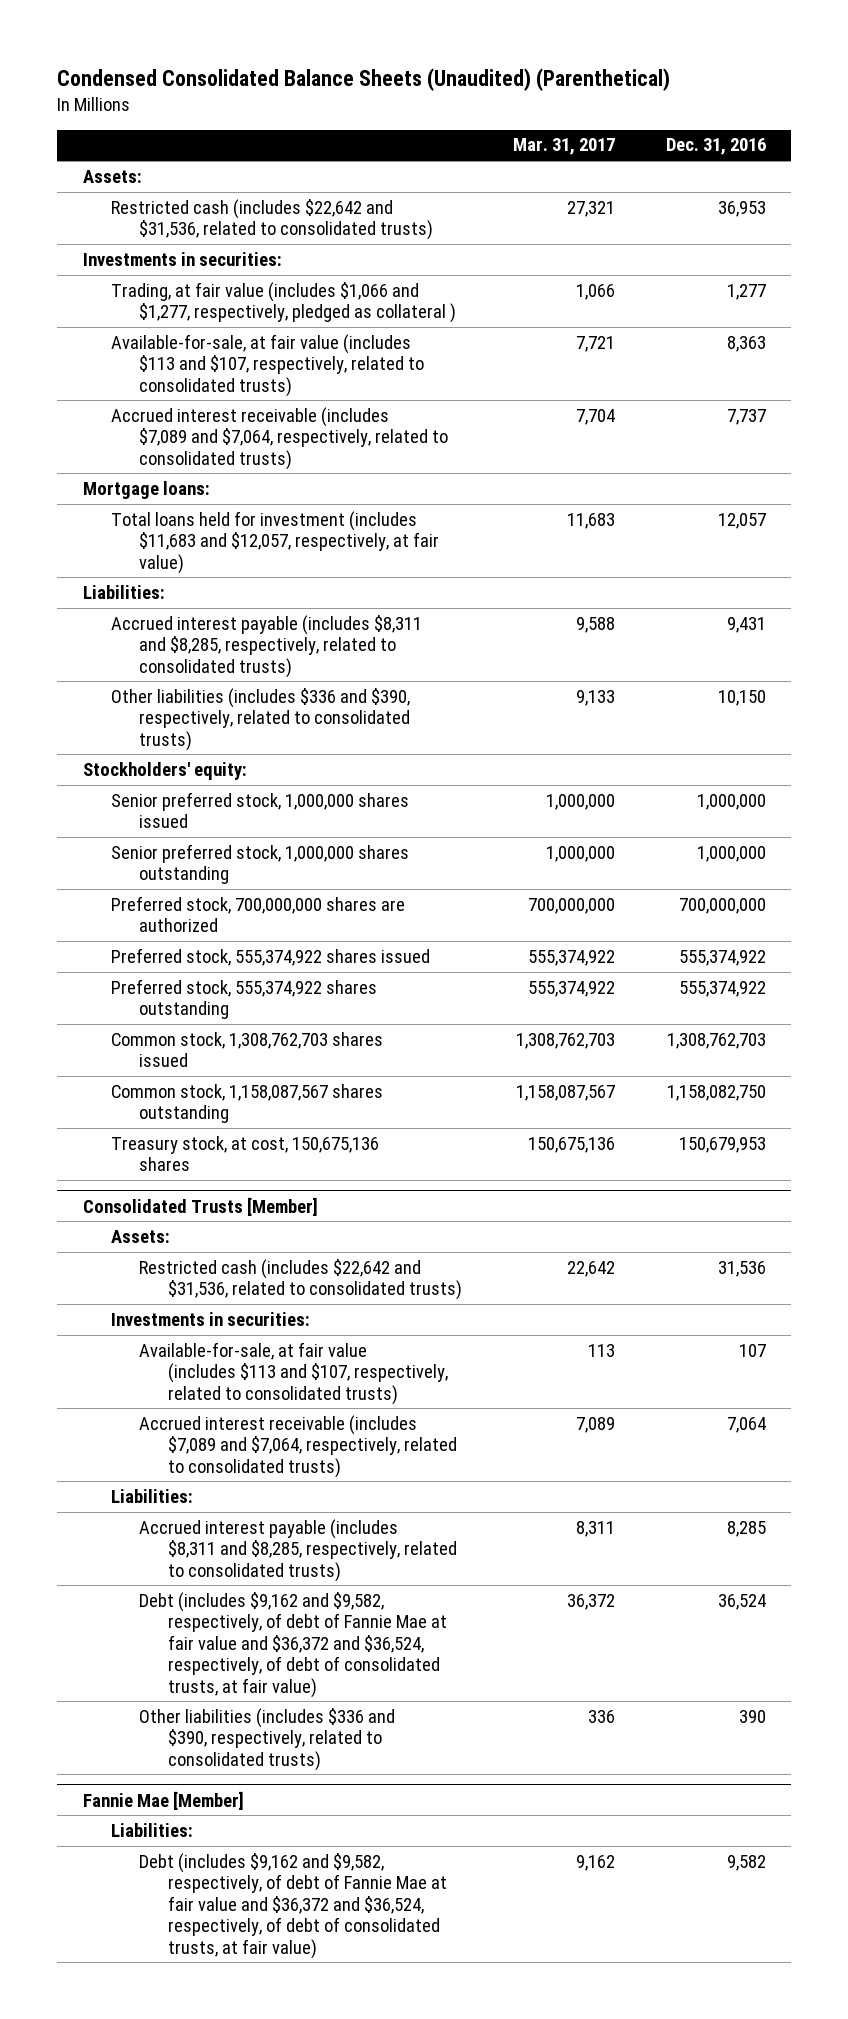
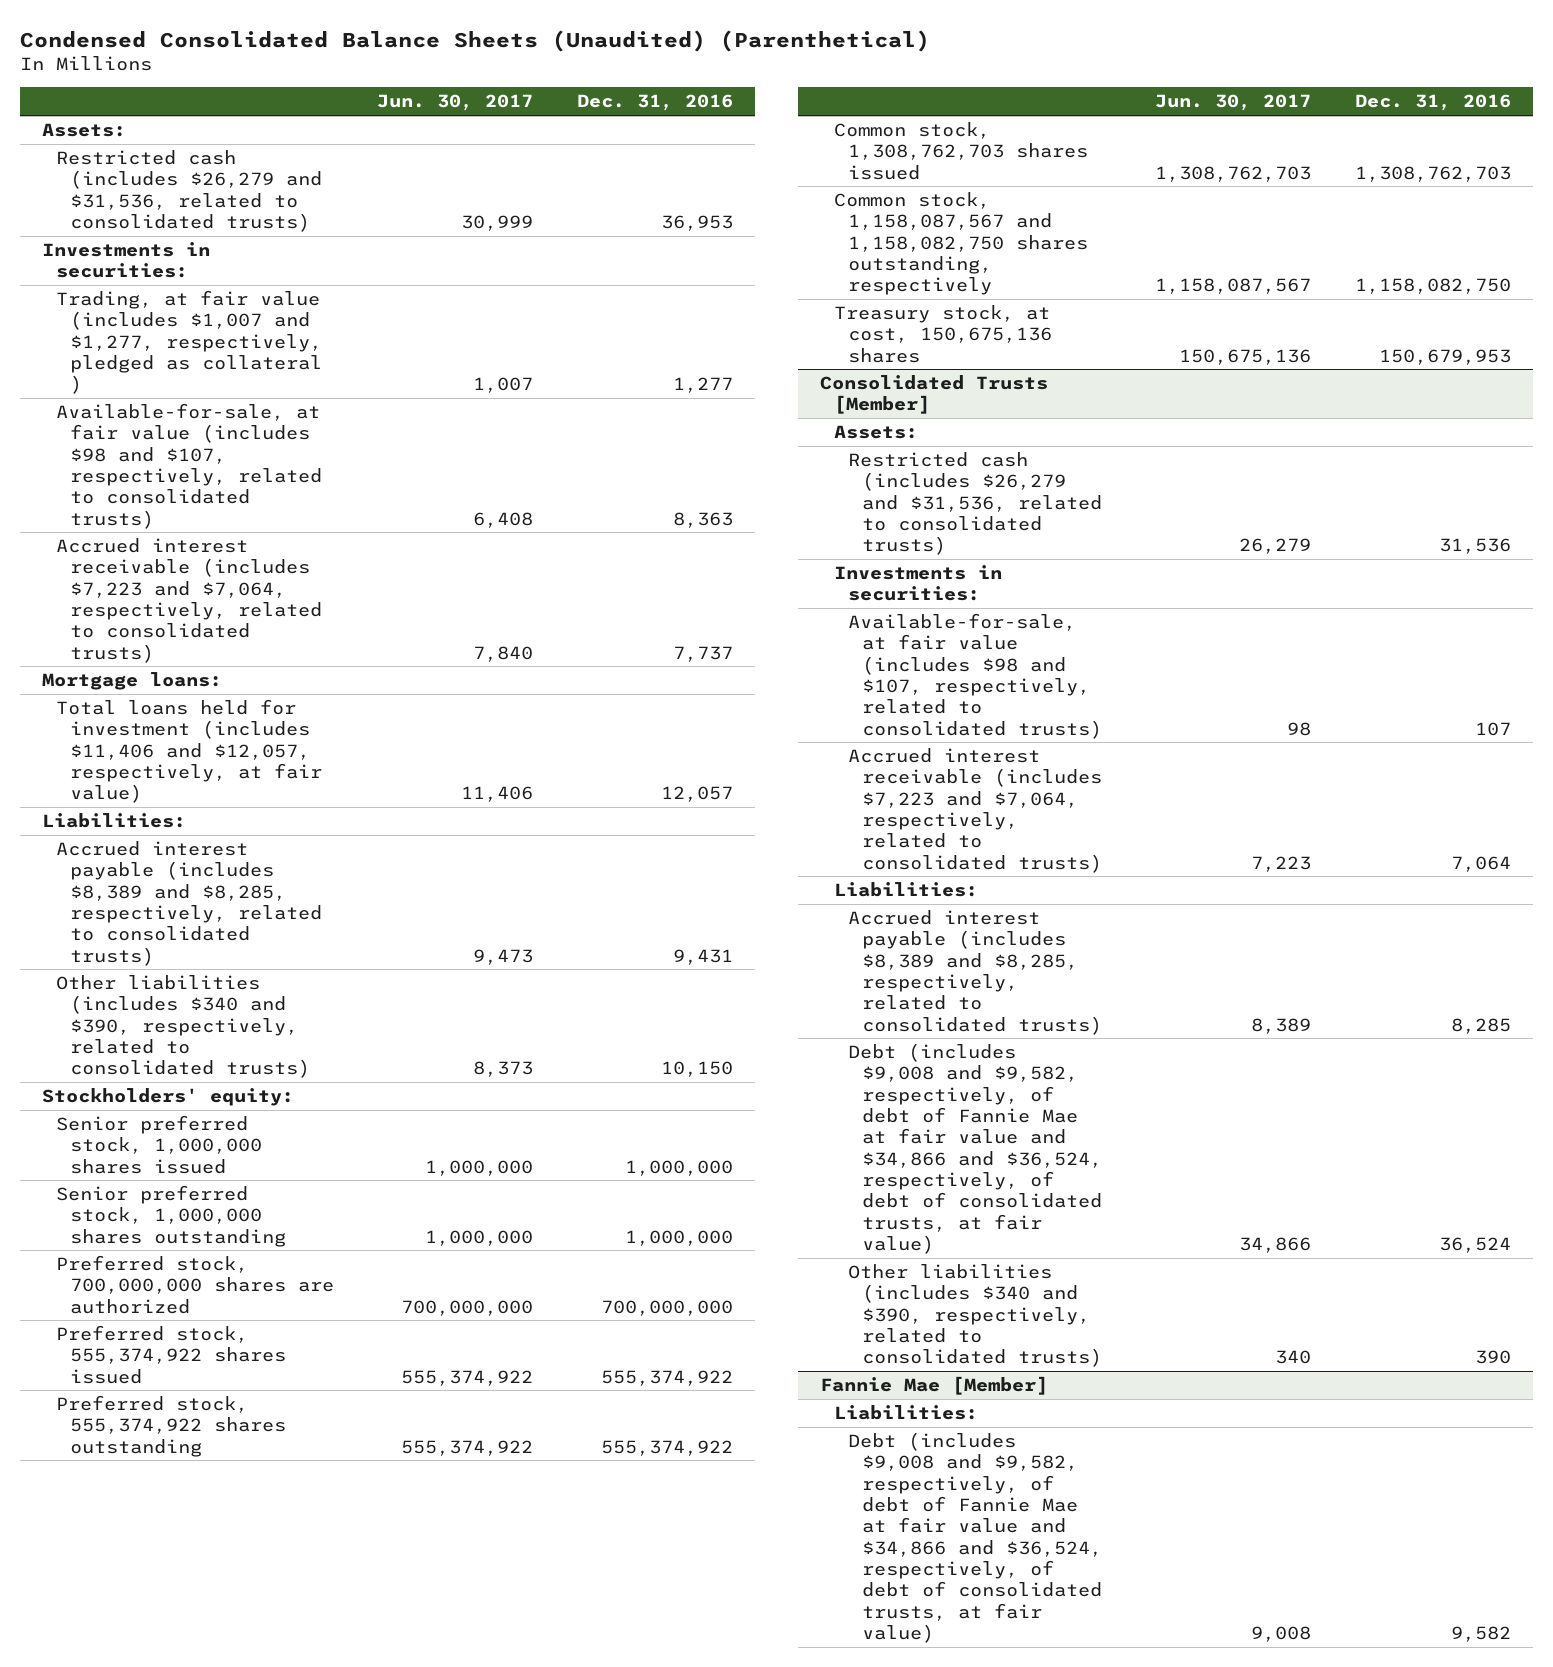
[512,138,615,156] Mar. 31, 2017 -> none
none -> [377,94,534,112] Jun. 30, 2017
[110,198,434,241] Restricted cash (includes $22,642 and $31,536, related to consolidated trusts) -> [55,149,322,232] Restricted cash (includes $26,279 and $31,536, related to consolidated trusts)
[110,281,457,324] Trading, at fair value (includes $1,066 and $1,277, respectively, pledged as collateral ) -> [55,289,322,395] Trading, at fair value (includes $1,007 and $1,277, respectively, pledged as collateral )
[110,333,425,397] Available-for-sale, at fair value (includes $113 and $107, respectively, related to consolidated trusts) -> [55,402,322,529] Available-for-sale, at fair value (includes $98 and $107, respectively, related to consolidated trusts)
[110,406,449,470] Accrued interest receivable (includes $7,089 and $7,064, respectively, related to consolidated trusts) -> [55,537,322,663] Accrued interest receivable (includes $7,223 and $7,064, respectively, related to consolidated trusts)
[110,510,440,574] Total loans held for investment (includes $11,683 and $12,057, respectively, at fair value) -> [55,698,322,804] Total loans held for investment (includes $11,406 and $12,057, respectively, at fair value)
[110,614,422,678] Accrued interest payable (includes $8,311 and $8,285, respectively, related to consolidated trusts) -> [55,840,322,966] Accrued interest payable (includes $8,389 and $8,285, respectively, related to consolidated trusts)
[110,687,411,751] Other liabilities (includes $336 and $390, respectively, related to consolidated trusts) -> [55,974,310,1079] Other liabilities (includes $340 and $390, respectively, related to consolidated trusts)
[110,1083,383,1124] Common stock, 1,158,087,567 shares outstanding -> [833,191,1088,296] Common stock, 1,158,087,567 and 1,158,082,750 shares outstanding, respectively
[139,1258,462,1301] Restricted cash (includes $22,642 and $31,536, related to consolidated trusts) -> [847,451,1102,556] Restricted cash (includes $26,279 and $31,536, related to consolidated trusts)
[139,1341,448,1405] Available-for-sale, at fair value (includes $113 and $107, respectively, related to consolidated trusts) -> [847,612,1102,739] Available-for-sale, at fair value (includes $98 and $107, respectively, related to consolidated trusts)
[139,1414,457,1478] Accrued interest receivable (includes $7,089 and $7,064, respectively, related to consolidated trusts) -> [847,747,1102,873] Accrued interest receivable (includes $7,223 and $7,064, respectively, related to consolidated trusts)
[139,1518,457,1582] Accrued interest payable (includes $8,311 and $8,285, respectively, related to consolidated trusts) -> [847,909,1102,1035] Accrued interest payable (includes $8,389 and $8,285, respectively, related to consolidated trusts)
[139,1591,447,1698] Debt (includes $9,162 and $9,582, respectively, of debt of Fannie Mae at fair value and $36,372 and $36,524, respectively, of debt of consolidated trusts, at fair value) -> [847,1042,1102,1254] Debt (includes $9,008 and $9,582, respectively, of debt of Fannie Mae at fair value and $34,866 and $36,524, respectively, of debt of consolidated trusts, at fair value)
[139,1707,396,1771] Other liabilities (includes $336 and $390, respectively, related to consolidated trusts) -> [847,1263,1102,1368] Other liabilities (includes $340 and $390, respectively, related to consolidated trusts)
[139,1852,447,1959] Debt (includes $9,162 and $9,582, respectively, of debt of Fannie Mae at fair value and $36,372 and $36,524, respectively, of debt of consolidated trusts, at fair value) -> [847,1431,1102,1643] Debt (includes $9,008 and $9,582, respectively, of debt of Fannie Mae at fair value and $34,866 and $36,524, respectively, of debt of consolidated trusts, at fair value)

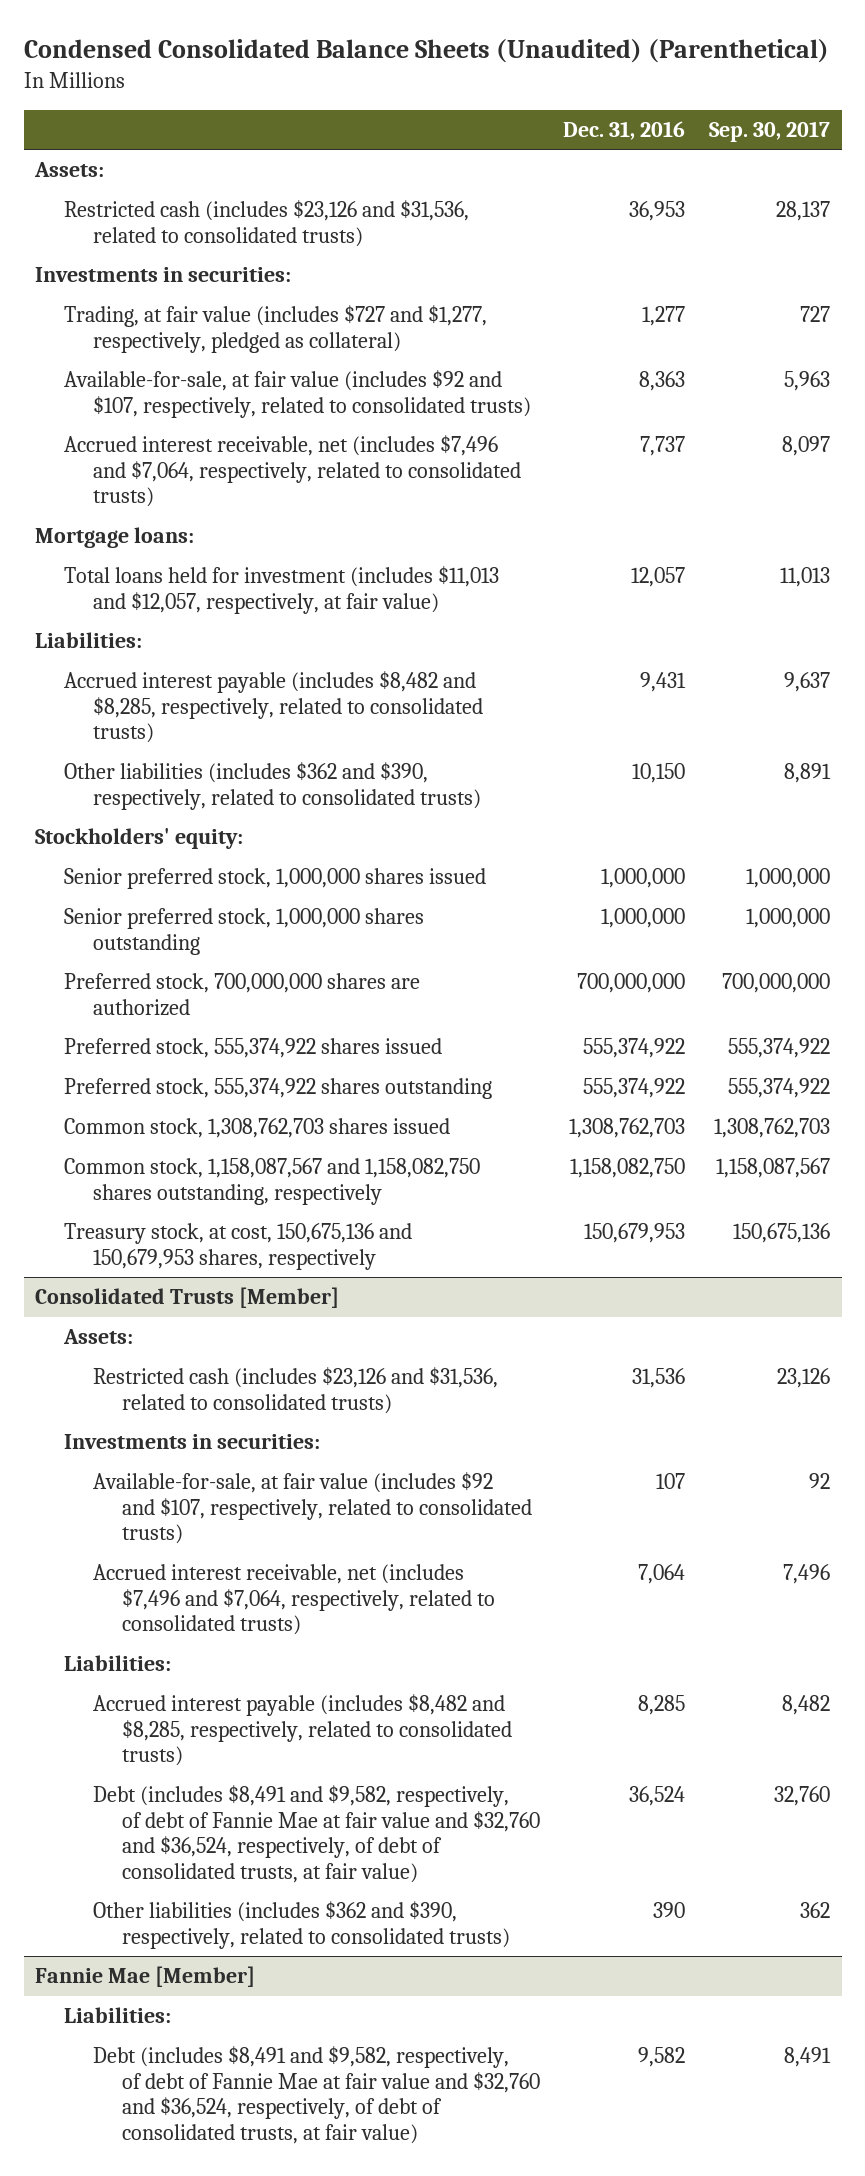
[377,94,534,112] Jun. 30, 2017 -> none
none -> [708,121,830,143] Sep. 30, 2017
[55,149,322,232] Restricted cash (includes $26,279 and $31,536, related to consolidated trusts) -> [64,200,470,247] Restricted cash (includes $23,126 and $31,536, related to consolidated trusts)
[55,289,322,395] Trading, at fair value (includes $1,007 and $1,277, respectively, pledged as collateral ) -> [64,305,488,353] Trading, at fair value (includes $727 and $1,277, respectively, pledged as collateral)
[55,402,322,529] Available-for-sale, at fair value (includes $98 and $107, respectively, related to consolidated trusts) -> [64,370,532,418] Available-for-sale, at fair value (includes $92 and $107, respectively, related to consolidated trusts)
[55,537,322,663] Accrued interest receivable (includes $7,223 and $7,064, respectively, related to consolidated trusts) -> [64,435,522,508] Accrued interest receivable, net (includes $7,496 and $7,064, respectively, related to consolidated trusts)
[55,698,322,804] Total loans held for investment (includes $11,406 and $12,057, respectively, at fair value) -> [64,566,500,614] Total loans held for investment (includes $11,013 and $12,057, respectively, at fair value)
[55,840,322,966] Accrued interest payable (includes $8,389 and $8,285, respectively, related to consolidated trusts) -> [64,671,484,744] Accrued interest payable (includes $8,482 and $8,285, respectively, related to consolidated trusts)
[55,974,310,1079] Other liabilities (includes $340 and $390, respectively, related to consolidated trusts) -> [64,762,482,810] Other liabilities (includes $362 and $390, respectively, related to consolidated trusts)
[833,304,1052,363] Treasury stock, at cost, 150,675,136 shares -> [64,1223,413,1270] Treasury stock, at cost, 150,675,136 and 150,679,953 shares, respectively
[847,451,1102,556] Restricted cash (includes $26,279 and $31,536, related to consolidated trusts) -> [93,1367,499,1414] Restricted cash (includes $23,126 and $31,536, related to consolidated trusts)
[847,612,1102,739] Available-for-sale, at fair value (includes $98 and $107, respectively, related to consolidated trusts) -> [93,1472,532,1545] Available-for-sale, at fair value (includes $92 and $107, respectively, related to consolidated trusts)
[847,747,1102,873] Accrued interest receivable (includes $7,223 and $7,064, respectively, related to consolidated trusts) -> [93,1564,495,1636] Accrued interest receivable, net (includes $7,496 and $7,064, respectively, related to consolidated trusts)
[847,909,1102,1035] Accrued interest payable (includes $8,389 and $8,285, respectively, related to consolidated trusts) -> [93,1694,512,1767] Accrued interest payable (includes $8,482 and $8,285, respectively, related to consolidated trusts)
[847,1042,1102,1254] Debt (includes $9,008 and $9,582, respectively, of debt of Fannie Mae at fair value and $34,866 and $36,524, respectively, of debt of consolidated trusts, at fair value) -> [93,1785,540,1883] Debt (includes $8,491 and $9,582, respectively, of debt of Fannie Mae at fair value and $32,760 and $36,524, respectively, of debt of consolidated trusts, at fair value)
[847,1263,1102,1368] Other liabilities (includes $340 and $390, respectively, related to consolidated trusts) -> [93,1901,510,1949] Other liabilities (includes $362 and $390, respectively, related to consolidated trusts)
[847,1431,1102,1643] Debt (includes $9,008 and $9,582, respectively, of debt of Fannie Mae at fair value and $34,866 and $36,524, respectively, of debt of consolidated trusts, at fair value) -> [93,2046,540,2144] Debt (includes $8,491 and $9,582, respectively, of debt of Fannie Mae at fair value and $32,760 and $36,524, respectively, of debt of consolidated trusts, at fair value)

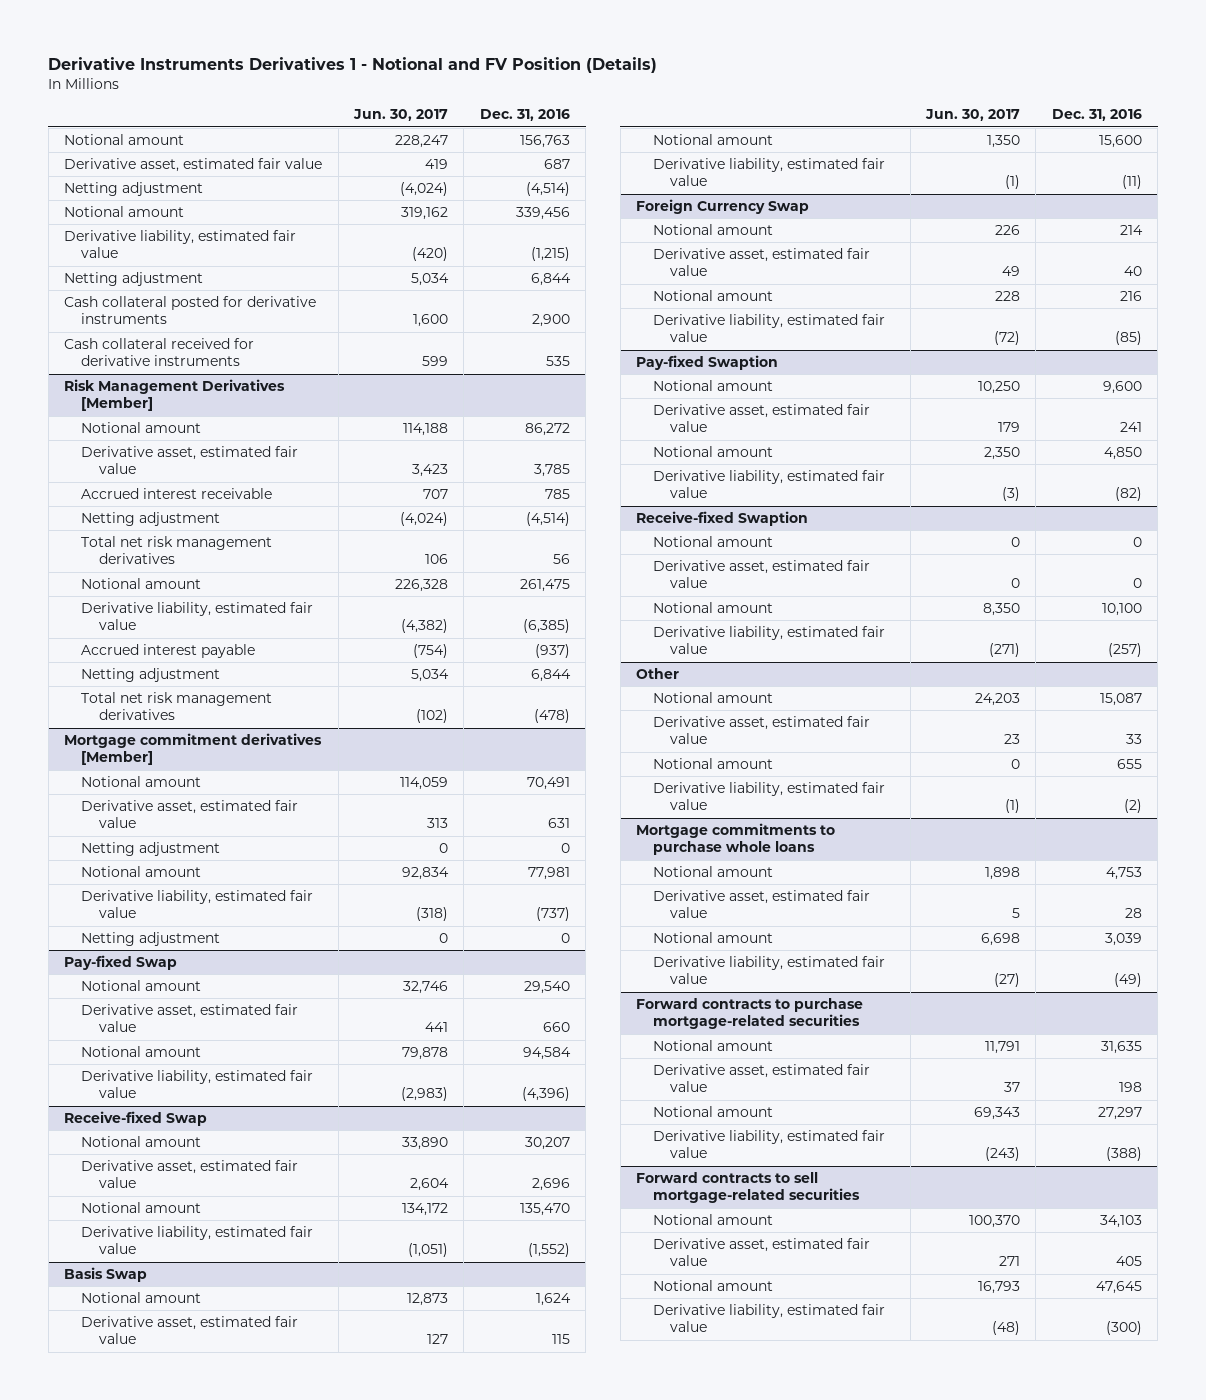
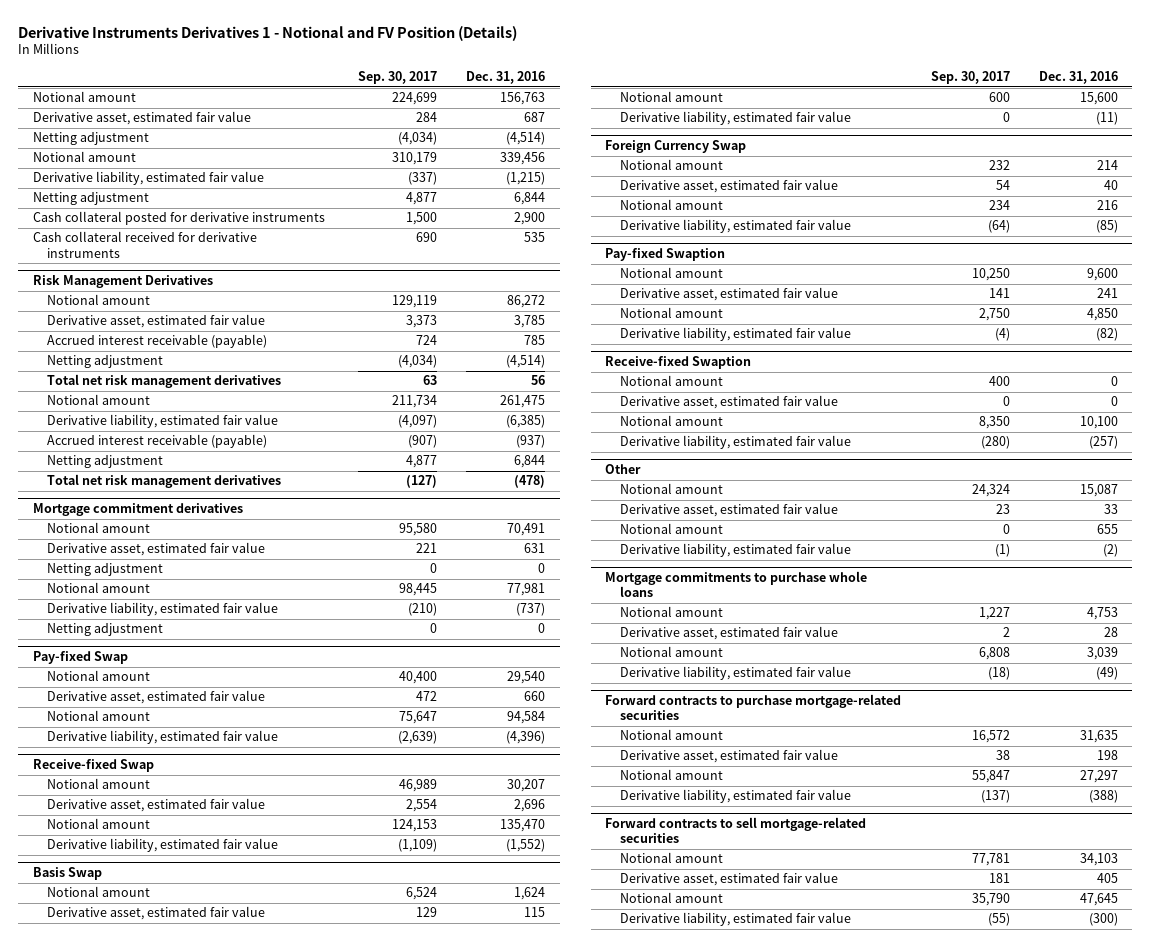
[353,109,449,122] Jun. 30, 2017 -> none
none -> [358,71,438,85] Sep. 30, 2017
[64,379,286,412] Risk Management Derivatives [Member] -> [32,275,213,289] Risk Management Derivatives
[81,488,273,500] Accrued interest receivable -> [47,334,268,349] Accrued interest receivable (payable)
[81,644,256,659] Accrued interest payable -> [47,434,268,449] Accrued interest receivable (payable)
[64,733,323,766] Mortgage commitment derivatives [Member] -> [32,503,243,517] Mortgage commitment derivatives

